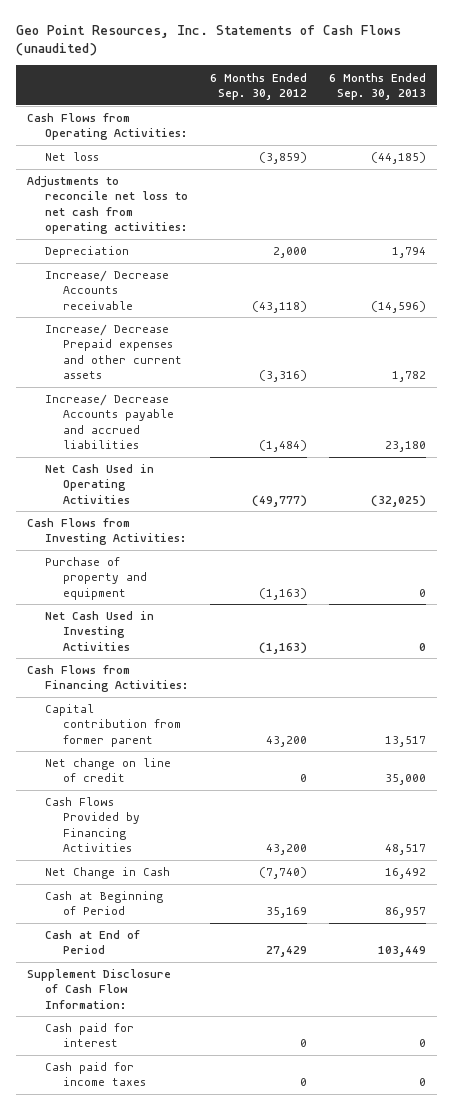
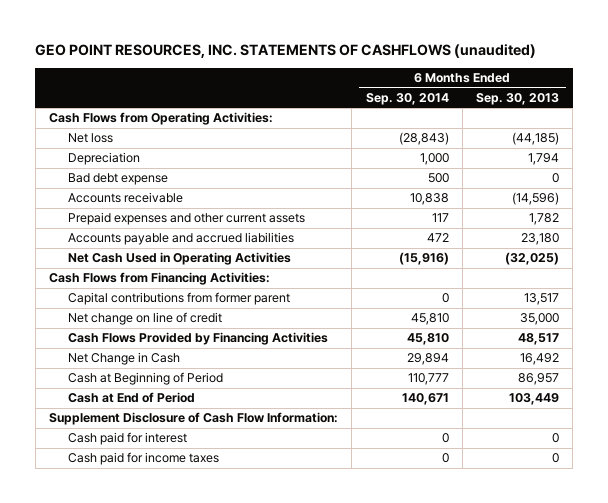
[16,24,402,57] Geo Point Resources, Inc. Statements of Cash Flows (unaudited) -> [35,44,537,59] GEO POINT RESOURCES, INC. STATEMENTS OF CASHFLOWS (unaudited)
[209,72,307,100] 6 Months Ended Sep. 30, 2012 -> none
none -> [365,92,449,105] Sep. 30, 2014
[26,176,188,234] Adjustments to reconcile net loss to net cash from operating activities: -> none
none -> [68,173,169,186] Bad debt expense
[44,270,169,310] Increase/ Decrease Accounts receivable -> [68,192,184,204] Accounts receivable
[44,324,182,379] Increase/ Decrease Prepaid expenses and other current assets -> [68,212,306,226] Prepaid expenses and other current assets
[44,394,174,449] Increase/ Decrease Accounts payable and accrued liabilities -> [68,232,295,246] Accounts payable and accrued liabilities
[26,518,186,546] Cash Flows from Investing Activities: -> none
[44,557,147,600] Purchase of property and equipment -> none
[44,611,154,651] Net Cash Used in Investing Activities -> none
[44,704,181,747] Capital contribution from former parent -> [68,292,291,306] Capital contributions from former parent

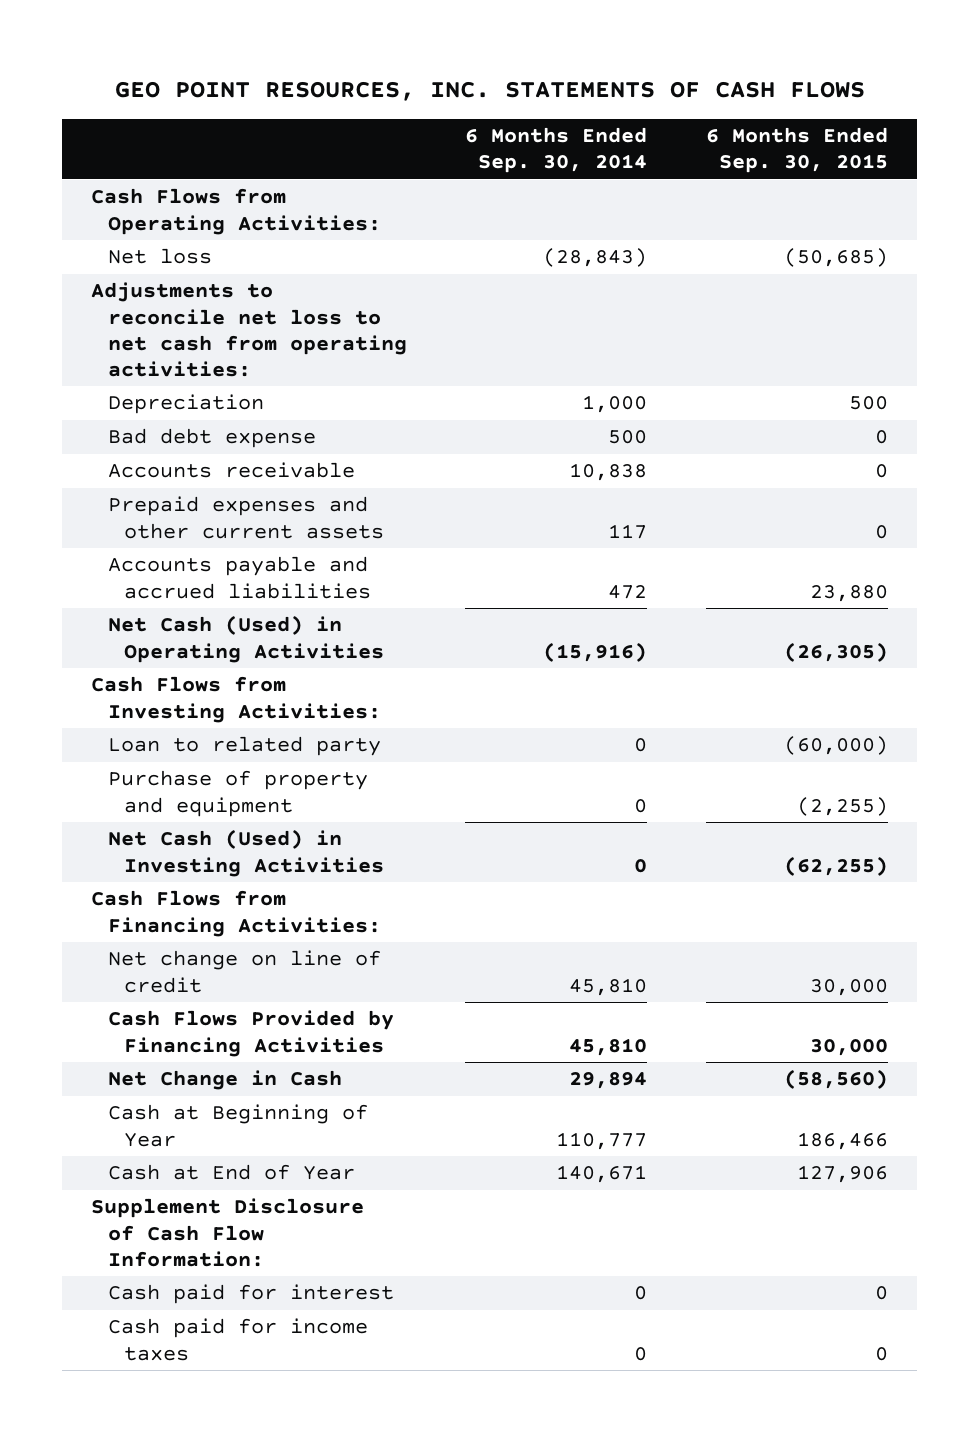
[35,44,537,59] GEO POINT RESOURCES, INC. STATEMENTS OF CASHFLOWS (unaudited) -> [114,80,865,101] GEO POINT RESOURCES, INC. STATEMENTS OF CASH FLOWS
[476,92,560,105] Sep. 30, 2013 -> none
none -> [706,127,889,174] 6 Months Ended Sep. 30, 2015
none -> [91,282,407,378] Adjustments to reconcile net loss to net cash from operating activities:
[68,252,292,266] Net Cash Used in Operating Activities -> [107,615,385,663] Net Cash (Used) in Operating Activities
none -> [91,676,381,723] Cash Flows from Investing Activities:
none -> [107,736,381,757] Loan to related party
none -> [107,770,368,817] Purchase of property and equipment
none -> [107,829,385,877] Net Cash (Used) in Investing Activities
[68,292,291,306] Capital contributions from former parent -> none
[68,372,224,386] Cash at Beginning of Period -> [107,1104,368,1147] Cash at Beginning of Year
[68,392,196,404] Cash at End of Period -> [107,1164,355,1181] Cash at End of Year

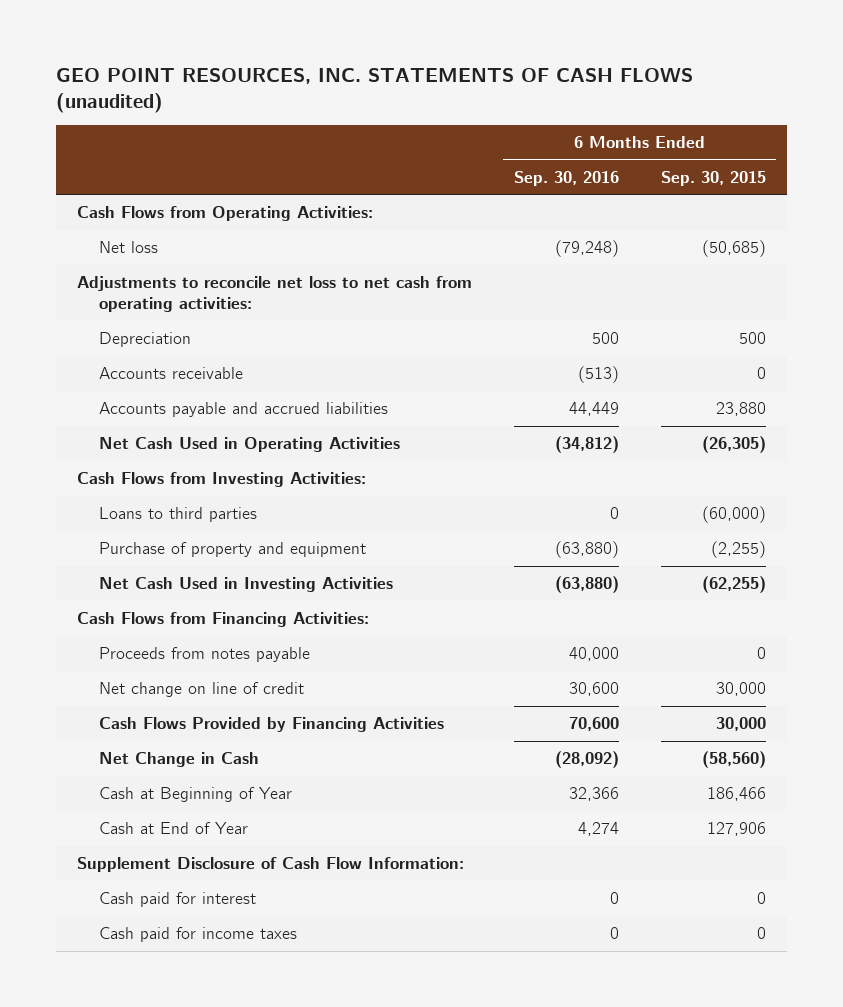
[114,80,865,101] GEO POINT RESOURCES, INC. STATEMENTS OF CASH FLOWS -> [55,68,693,114] GEO POINT RESOURCES, INC. STATEMENTS OF CASH FLOWS (unaudited)
[465,127,648,174] 6 Months Ended Sep. 30, 2014 -> none
none -> [513,170,619,186] Sep. 30, 2016
[107,428,316,449] Bad debt expense -> none
[107,496,385,539] Prepaid expenses and other current assets -> none
[107,615,385,663] Net Cash (Used) in Operating Activities -> [98,437,400,453] Net Cash Used in Operating Activities
[107,736,381,757] Loan to related party -> none
none -> [98,507,257,523] Loans to third parties
[107,829,385,877] Net Cash (Used) in Investing Activities -> [98,577,393,593] Net Cash Used in Investing Activities
none -> [98,647,310,663] Proceeds from notes payable

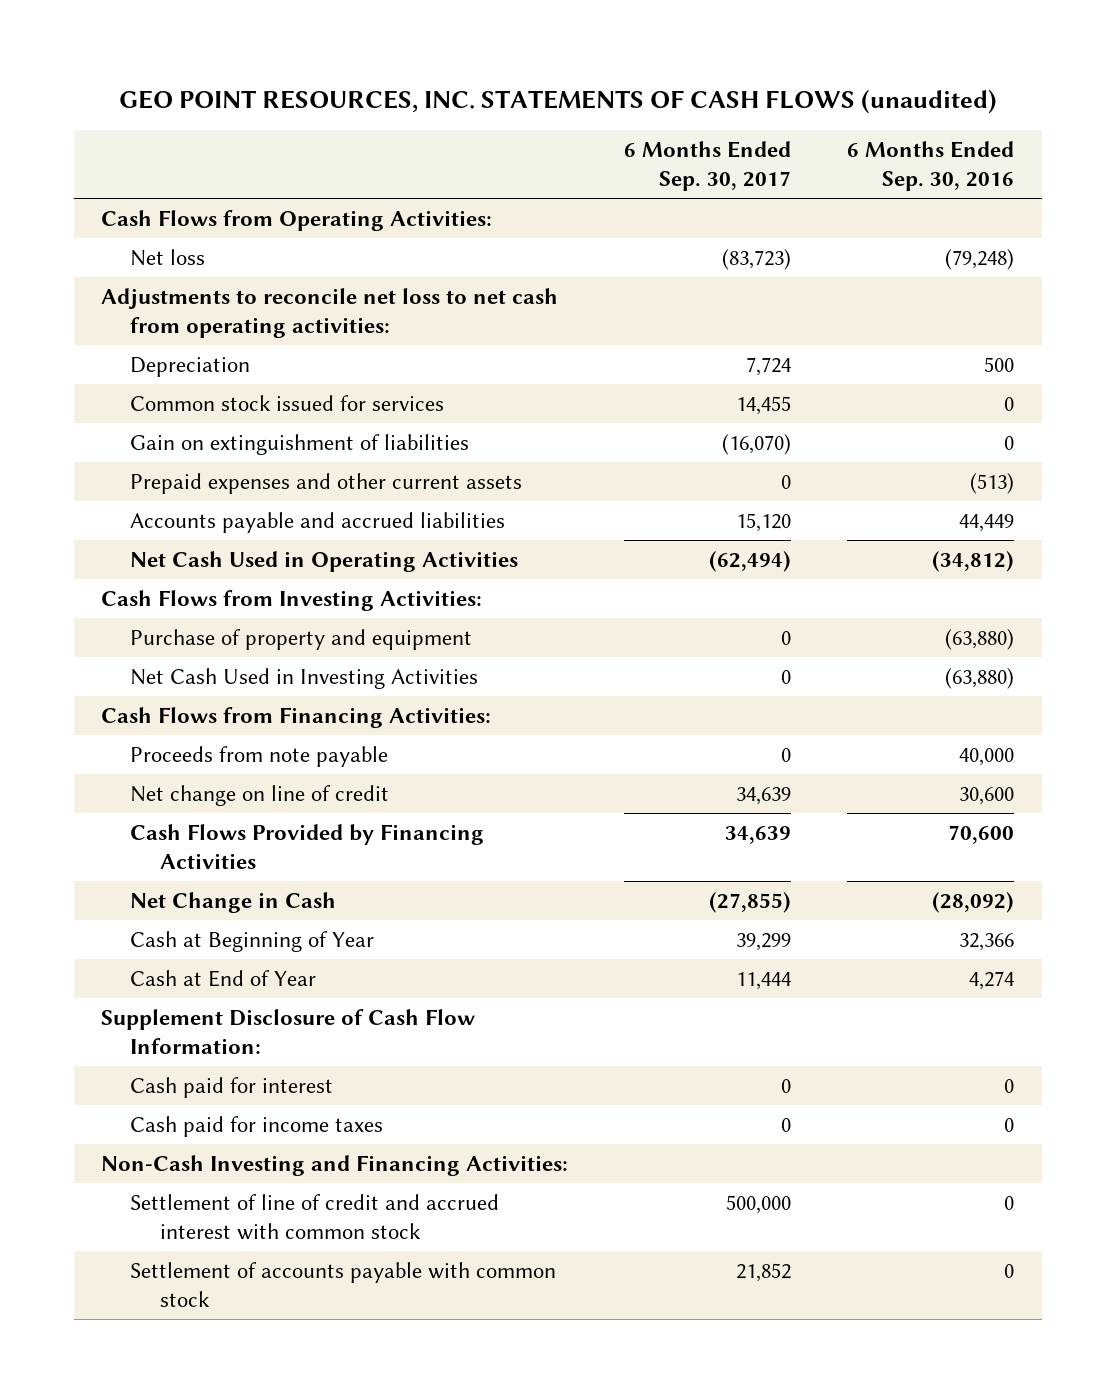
[660,170,766,186] Sep. 30, 2015 -> none
none -> [624,141,792,191] 6 Months Ended Sep. 30, 2017
none -> [130,394,445,411] Common stock issued for services
none -> [130,433,470,455] Gain on extinguishment of liabilities
[98,367,243,380] Accounts receivable -> [130,472,523,494] Prepaid expenses and other current assets
[98,507,257,523] Loans to third parties -> none
[98,647,310,663] Proceeds from notes payable -> [130,745,389,767] Proceeds from note payable
none -> [101,1154,569,1176] Non-Cash Investing and Financing Activities:
none -> [130,1193,500,1240] Settlement of line of credit and accrued interest with common stock
none -> [130,1261,557,1307] Settlement of accounts payable with common stock

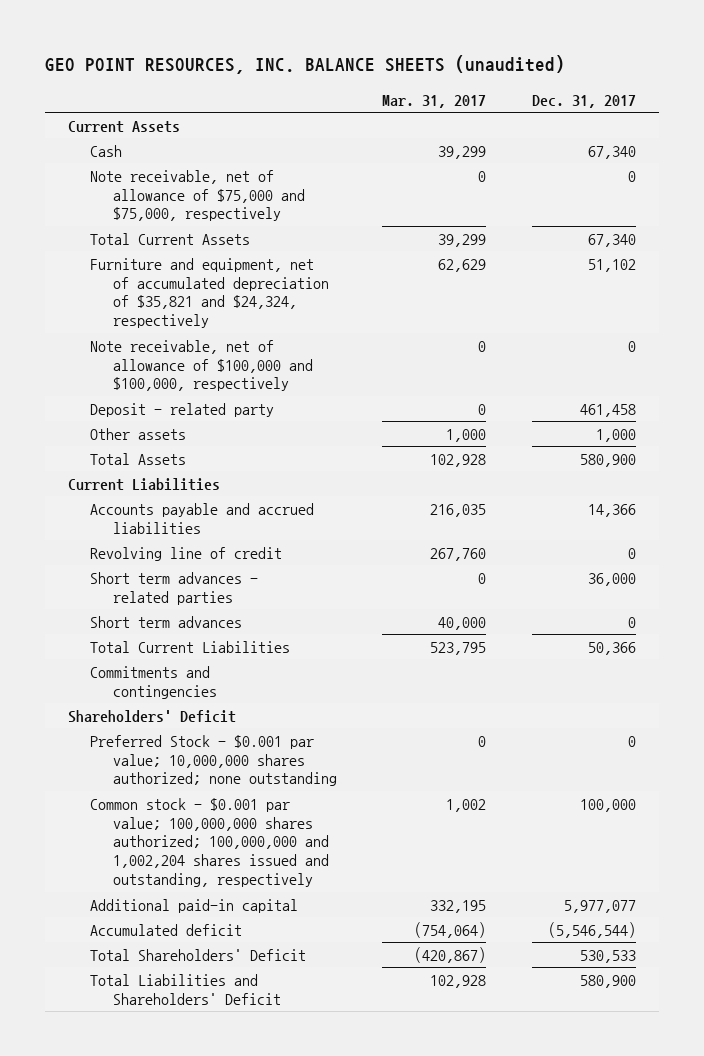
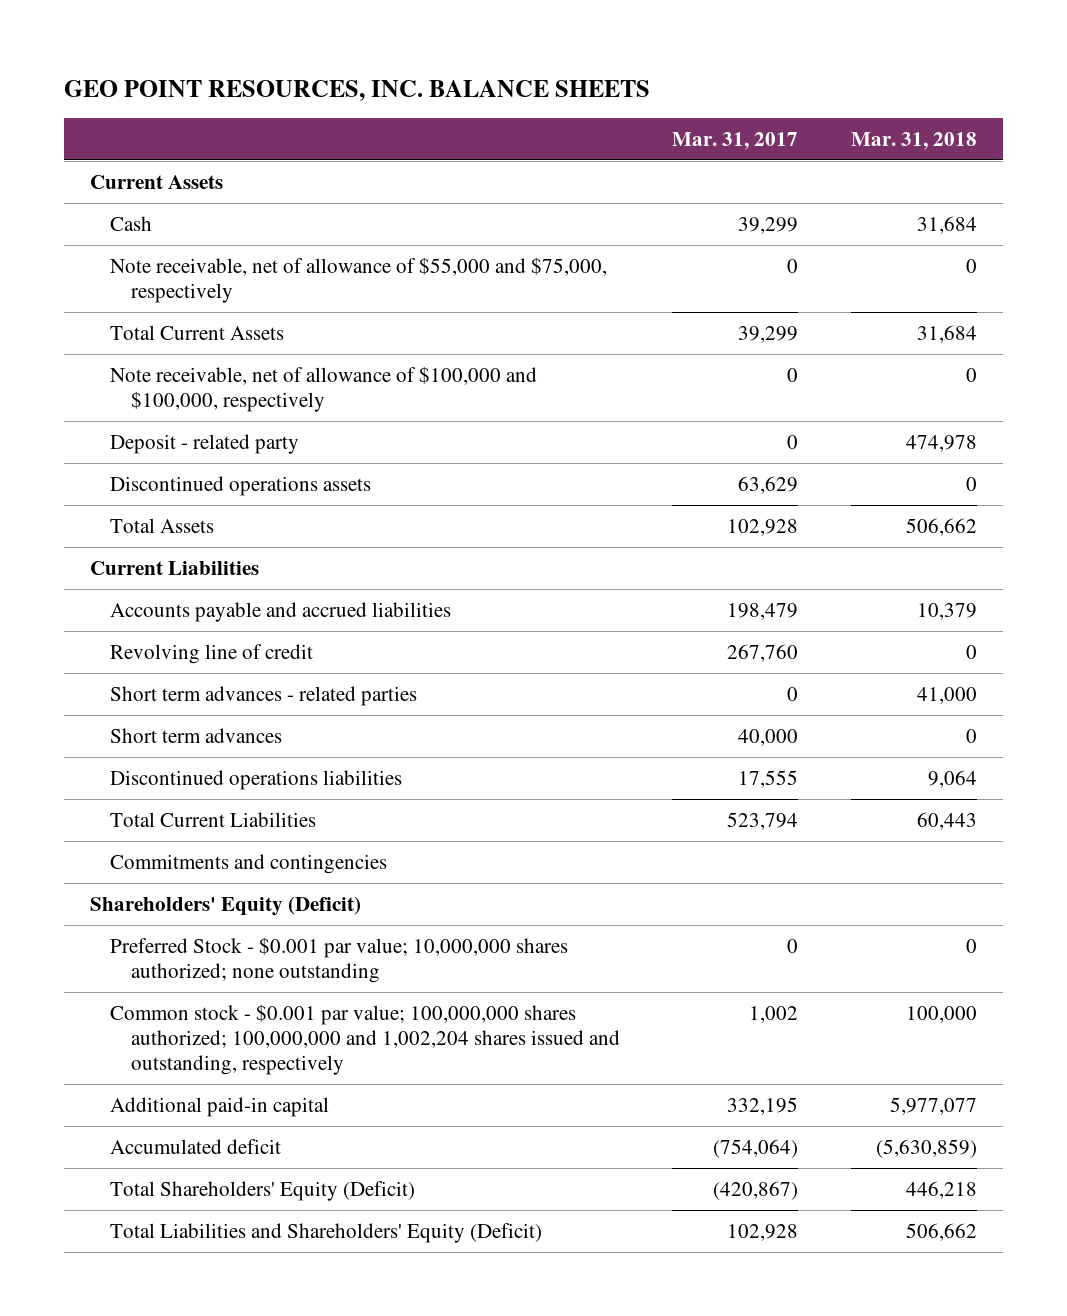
[45,55,566,75] GEO POINT RESOURCES, INC. BALANCE SHEETS (unaudited) -> [63,79,650,102] GEO POINT RESOURCES, INC. BALANCE SHEETS
[531,94,636,108] Dec. 31, 2017 -> none
none -> [850,131,977,150] Mar. 31, 2018
[90,169,305,222] Note receivable, net of allowance of $75,000 and $75,000, respectively -> [110,256,608,304] Note receivable, net of allowance of $55,000 and $75,000, respectively
[90,257,329,329] Furniture and equipment, net of accumulated depreciation of $35,821 and $24,324, respectively -> none
[90,427,187,440] Other assets -> none
none -> [110,475,372,496] Discontinued operations assets
[430,503,487,517] 216,035 -> [727,602,799,620] 198,479
none -> [110,769,403,790] Discontinued operations liabilities
[430,641,487,655] 523,795 -> [727,811,799,830] 523,794
[67,709,236,723] Shareholders' Deficit -> [90,895,362,916] Shareholders' Equity (Deficit)
[90,948,307,961] Total Shareholders' Deficit -> [110,1180,416,1201] Total Shareholders' Equity (Deficit)
[90,973,281,1005] Total Liabilities and Shareholders' Deficit -> [110,1222,543,1243] Total Liabilities and Shareholders' Equity (Deficit)

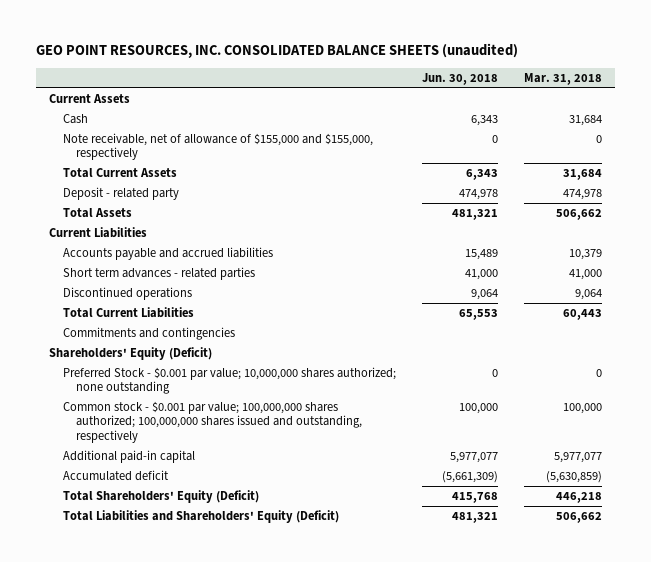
[63,79,650,102] GEO POINT RESOURCES, INC. BALANCE SHEETS -> [35,43,518,59] GEO POINT RESOURCES, INC. CONSOLIDATED BALANCE SHEETS (unaudited)
[672,131,799,150] Mar. 31, 2017 -> none
none -> [421,72,498,85] Jun. 30, 2018
[110,256,608,304] Note receivable, net of allowance of $55,000 and $75,000, respectively -> [62,133,373,161] Note receivable, net of allowance of $155,000 and $155,000, respectively
[110,365,538,413] Note receivable, net of allowance of $100,000 and $100,000, respectively -> none
[110,475,372,496] Discontinued operations assets -> none
[110,643,314,664] Revolving line of credit -> none
[110,727,283,743] Short term advances -> none
[110,769,403,790] Discontinued operations liabilities -> [62,287,192,301] Discontinued operations
[110,1003,620,1076] Common stock - $0.001 par value; 100,000,000 shares authorized; 100,000,000 and 1,002,204 shares issued and outstanding, respectively -> [62,401,363,443] Common stock - $0.001 par value; 100,000,000 shares authorized; 100,000,000 shares issued and outstanding, respectively

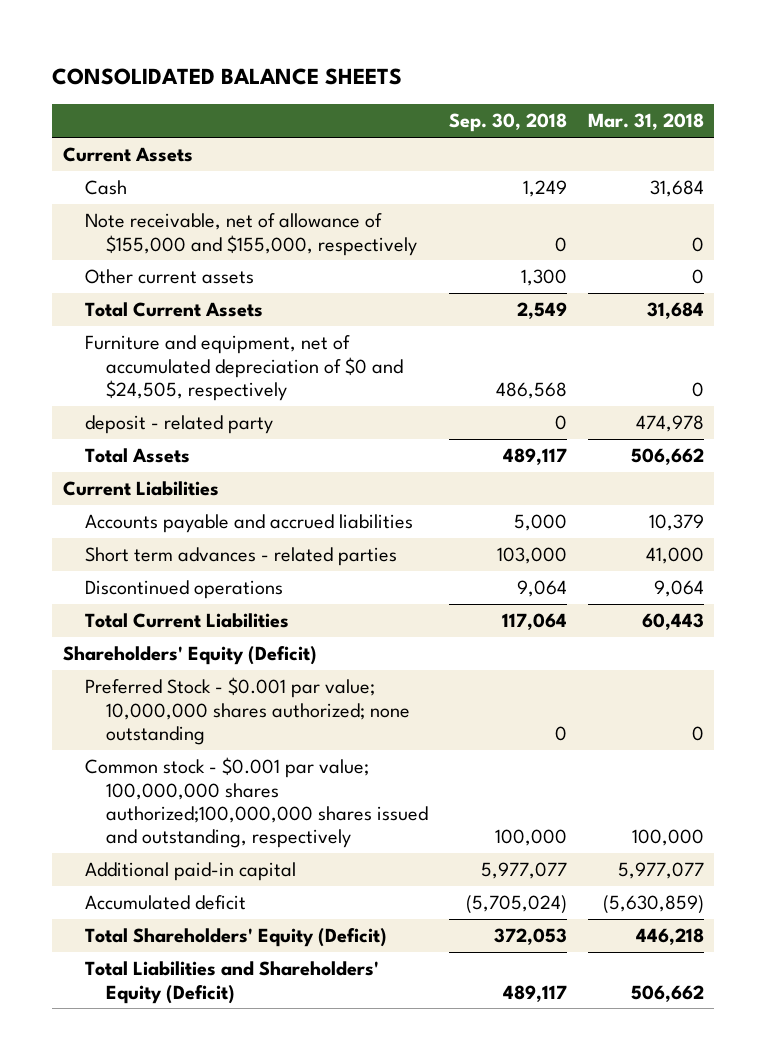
[35,43,518,59] GEO POINT RESOURCES, INC. CONSOLIDATED BALANCE SHEETS (unaudited) -> [52,67,403,85] CONSOLIDATED BALANCE SHEETS
[421,72,498,85] Jun. 30, 2018 -> none
none -> [449,113,568,133] Sep. 30, 2018
none -> [84,269,254,285] Other current assets
none -> [84,335,404,401] Furniture and equipment, net of accumulated depreciation of $0 and $24,505, respectively
[62,187,179,201] Deposit - related party -> [84,415,273,435] deposit - related party
[62,327,235,341] Commitments and contingencies -> none
[62,401,363,443] Common stock - $0.001 par value; 100,000,000 shares authorized; 100,000,000 shares issued and outstanding, respectively -> [84,757,429,849] Common stock - $0.001 par value; 100,000,000 shares authorized;100,000,000 shares issued and outstanding, respectively

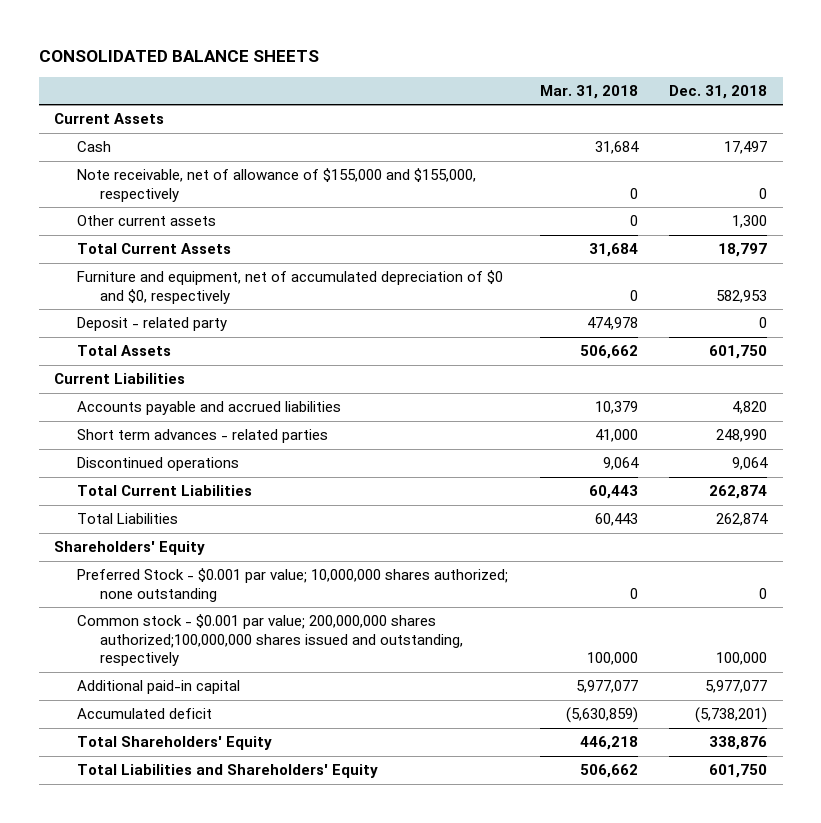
[449,113,568,133] Sep. 30, 2018 -> none
none -> [669,84,768,99] Dec. 31, 2018
[84,335,404,401] Furniture and equipment, net of accumulated depreciation of $0 and $24,505, respectively -> [77,270,504,304] Furniture and equipment, net of accumulated depreciation of $0 and $0, respectively
[84,415,273,435] deposit - related party -> [77,317,228,332] Deposit - related party
none -> [77,513,179,525] Total Liabilities
[62,646,317,666] Shareholders' Equity (Deficit) -> [54,541,206,556] Shareholders' Equity
[84,757,429,849] Common stock - $0.001 par value; 100,000,000 shares authorized;100,000,000 shares issued and outstanding, respectively -> [77,614,464,667] Common stock - $0.001 par value; 200,000,000 shares authorized;100,000,000 shares issued and outstanding, respectively
[84,928,387,948] Total Shareholders' Equity (Deficit) -> [77,736,273,751] Total Shareholders' Equity
[84,961,379,1004] Total Liabilities and Shareholders' Equity (Deficit) -> [77,764,379,779] Total Liabilities and Shareholders' Equity

